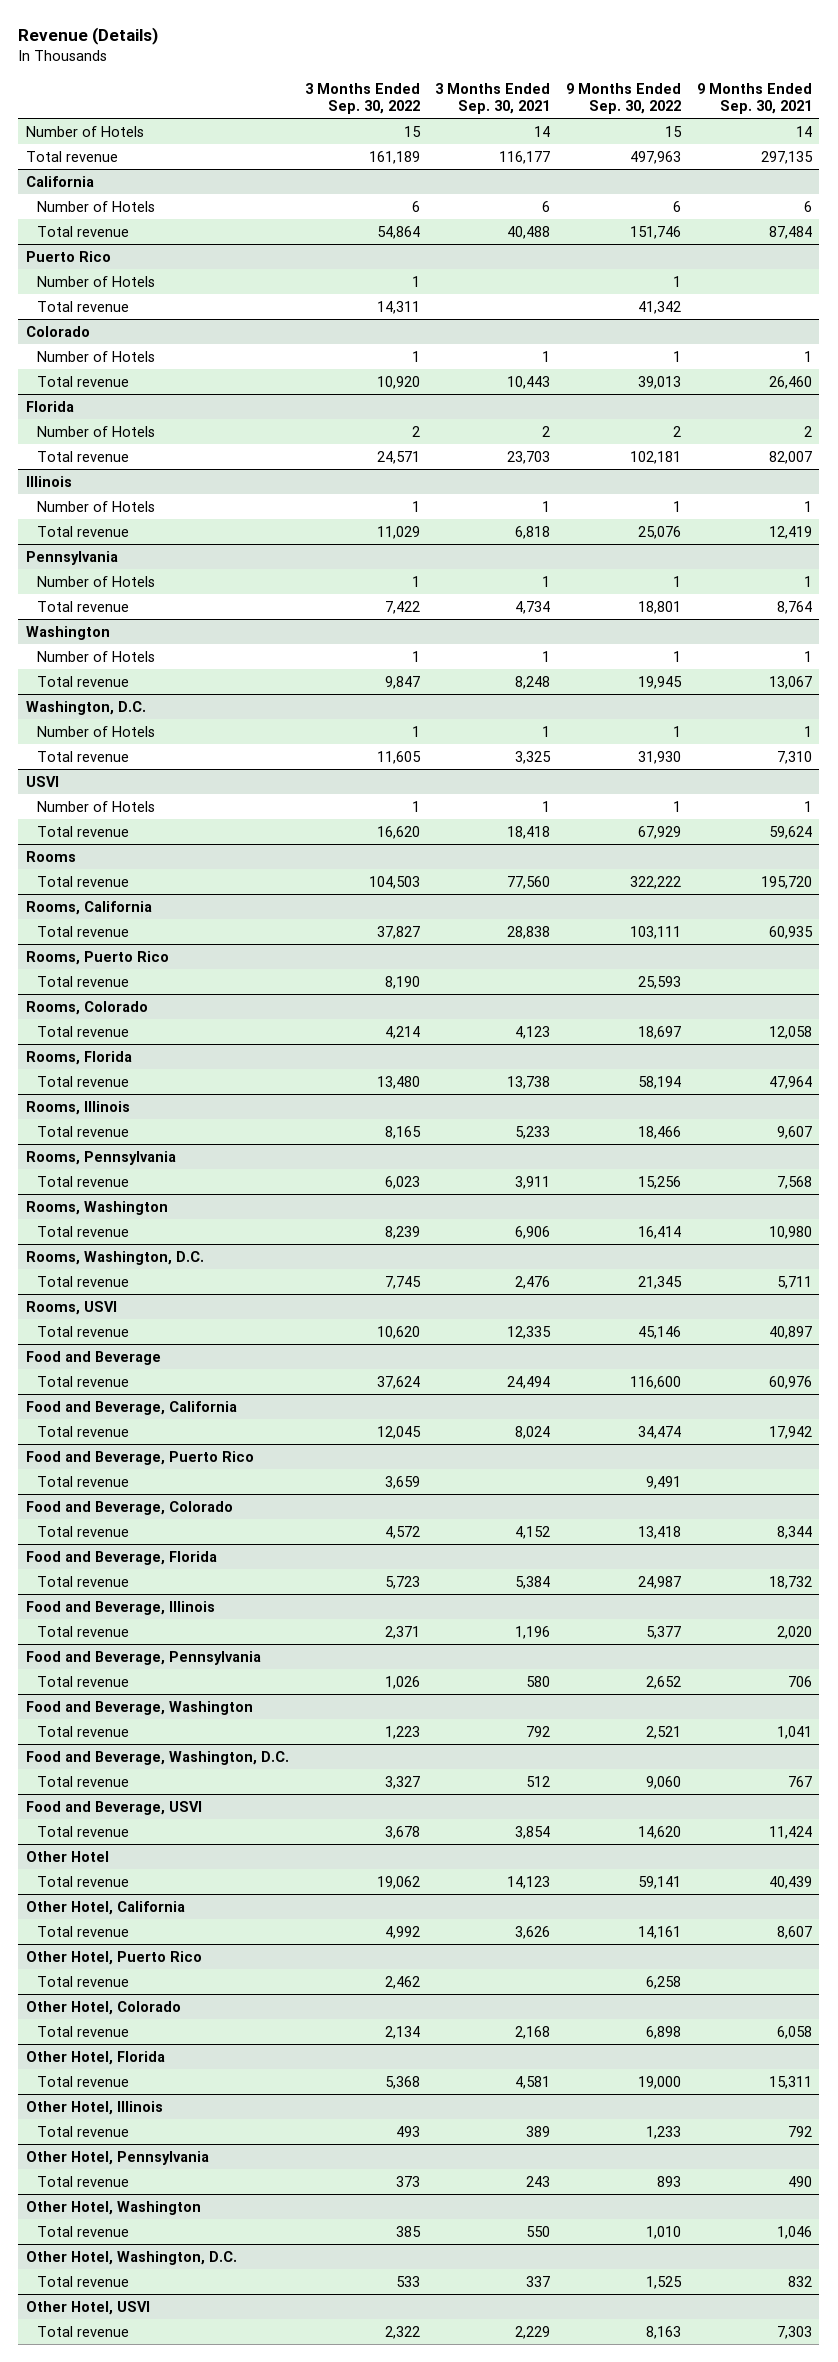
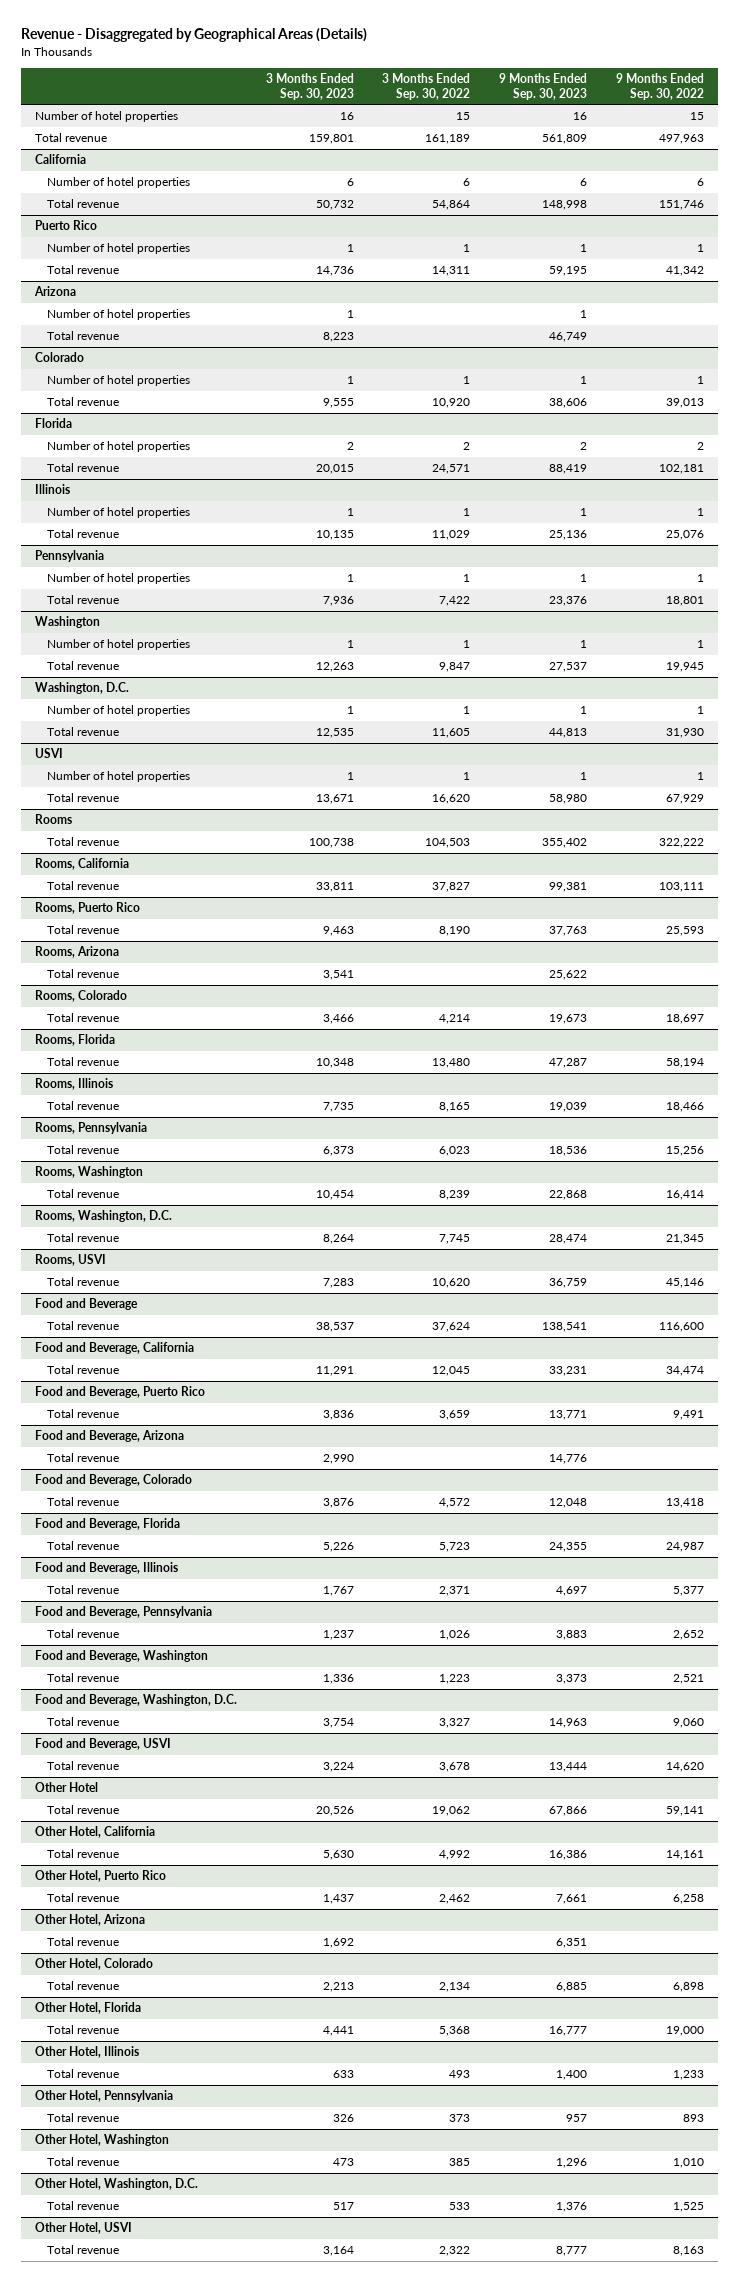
[18,27,159,46] Revenue (Details) -> [20,28,367,43] Revenue - Disaggregated by Geographical Areas (Details)
[435,82,551,115] 3 Months Ended Sep. 30, 2021 -> none
[696,82,812,115] 9 Months Ended Sep. 30, 2021 -> none
none -> [265,73,354,100] 3 Months Ended Sep. 30, 2023
none -> [499,73,588,100] 9 Months Ended Sep. 30, 2023
[26,125,145,137] Number of Hotels -> [35,111,179,123] Number of hotel properties
[37,200,156,212] Number of Hotels -> [46,177,190,189] Number of hotel properties
[37,275,156,287] Number of Hotels -> [46,243,190,255] Number of hotel properties
none -> [34,286,77,297] Arizona
none -> [46,309,190,321] Number of hotel properties
none -> [46,331,119,341] Total revenue
[37,350,156,362] Number of Hotels -> [46,375,190,387] Number of hotel properties
[37,425,156,437] Number of Hotels -> [46,441,190,453] Number of hotel properties
[37,500,156,512] Number of Hotels -> [46,507,190,519] Number of hotel properties
[37,575,156,587] Number of Hotels -> [46,573,190,585] Number of hotel properties
[37,650,156,662] Number of Hotels -> [46,639,190,651] Number of hotel properties
[37,725,156,737] Number of Hotels -> [46,705,190,717] Number of hotel properties
[37,800,156,812] Number of Hotels -> [46,771,190,783] Number of hotel properties
none -> [35,946,120,959] Rooms, Arizona
none -> [46,969,119,979] Total revenue
none -> [35,1430,185,1443] Food and Beverage, Arizona
none -> [46,1453,119,1463] Total revenue
none -> [35,1914,146,1927] Other Hotel, Arizona
none -> [46,1937,119,1947] Total revenue

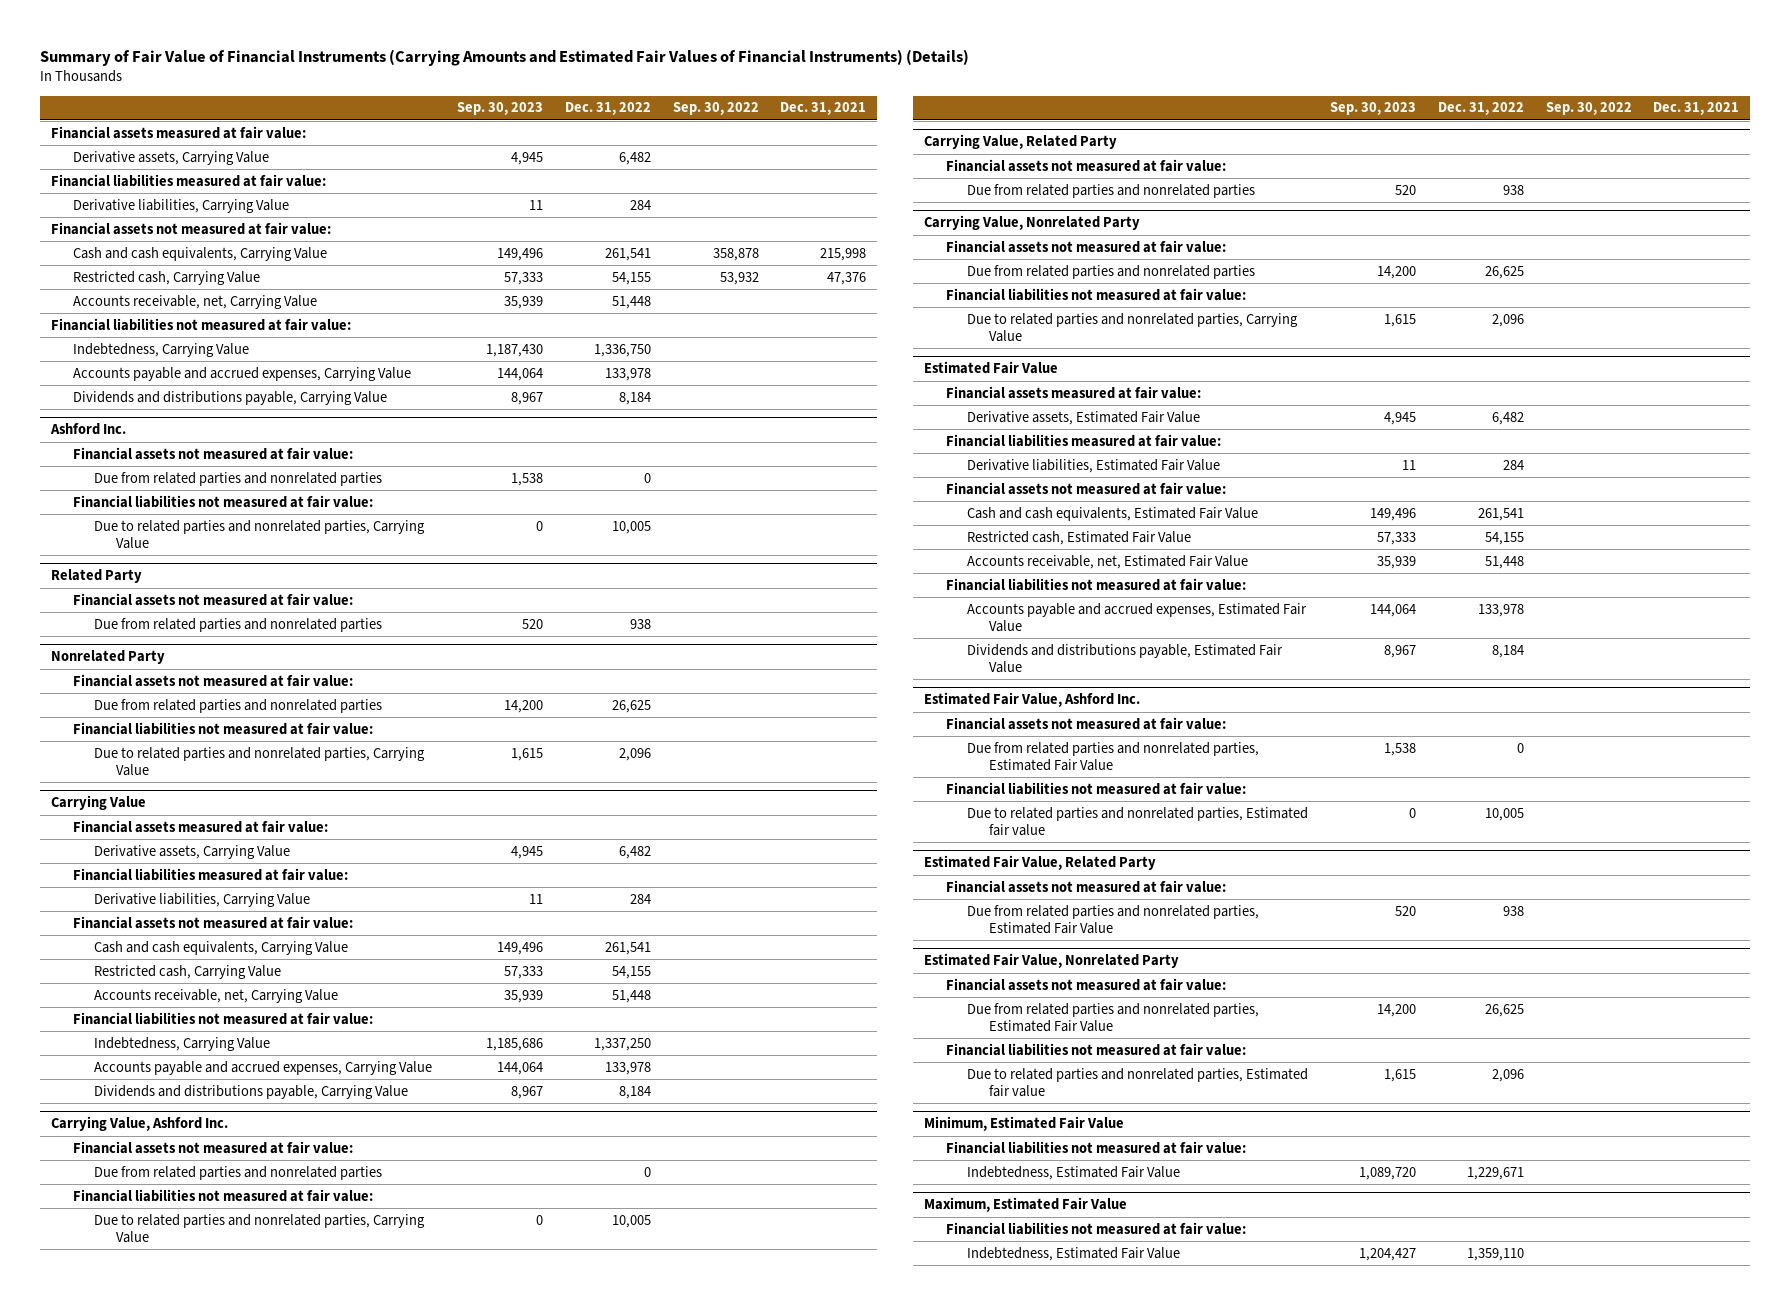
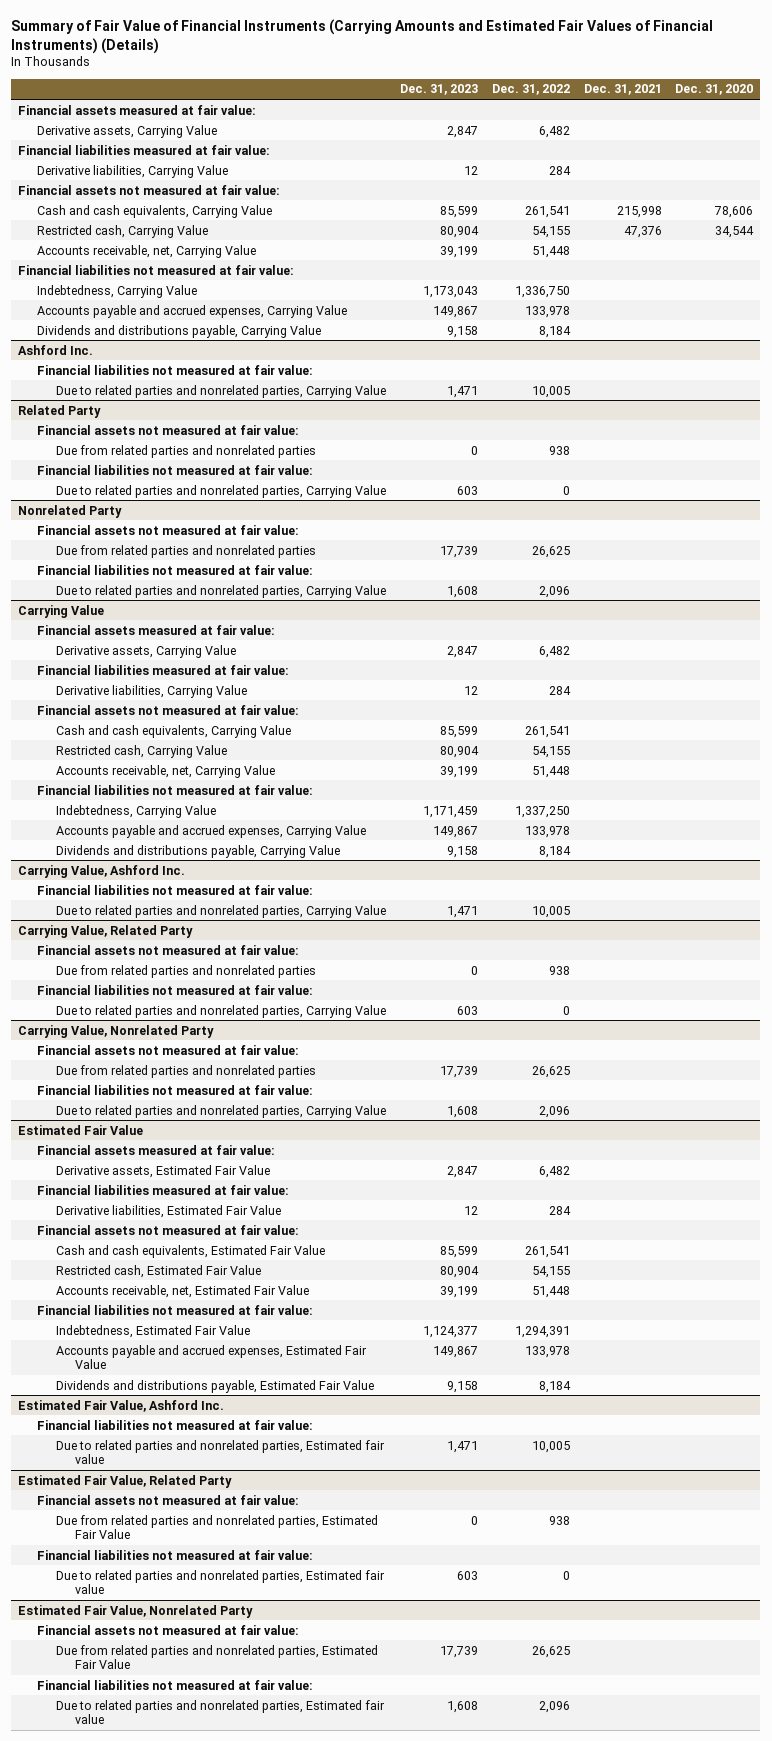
[457,102,544,116] Sep. 30, 2023 -> none
[672,102,759,116] Sep. 30, 2022 -> none
none -> [399,84,478,96] Dec. 31, 2023
none -> [675,84,754,96] Dec. 31, 2020
[72,446,353,460] Financial assets not measured at fair value: -> none
[94,471,383,486] Due from related parties and nonrelated parties -> none
none -> [37,464,314,475] Financial liabilities not measured at fair value:
none -> [55,484,386,498] Due to related parties and nonrelated parties, Carrying Value
[72,1140,353,1154] Financial assets not measured at fair value: -> none
[94,1165,383,1180] Due from related parties and nonrelated parties -> none
none -> [37,984,314,995] Financial liabilities not measured at fair value:
none -> [55,1004,386,1018] Due to related parties and nonrelated parties, Carrying Value
none -> [55,1324,250,1338] Indebtedness, Estimated Fair Value
[945,716,1226,730] Financial assets not measured at fair value: -> none
[967,741,1260,771] Due from related parties and nonrelated parties, Estimated Fair Value -> none
none -> [37,1549,314,1560] Financial liabilities not measured at fair value:
none -> [55,1569,385,1595] Due to related parties and nonrelated parties, Estimated fair value
[923,1116,1124,1132] Minimum, Estimated Fair Value -> none
[945,1140,1246,1154] Financial liabilities not measured at fair value: -> none
[967,1165,1181,1180] Indebtedness, Estimated Fair Value -> none
[923,1197,1127,1213] Maximum, Estimated Fair Value -> none
[945,1221,1246,1235] Financial liabilities not measured at fair value: -> none
[967,1246,1181,1261] Indebtedness, Estimated Fair Value -> none

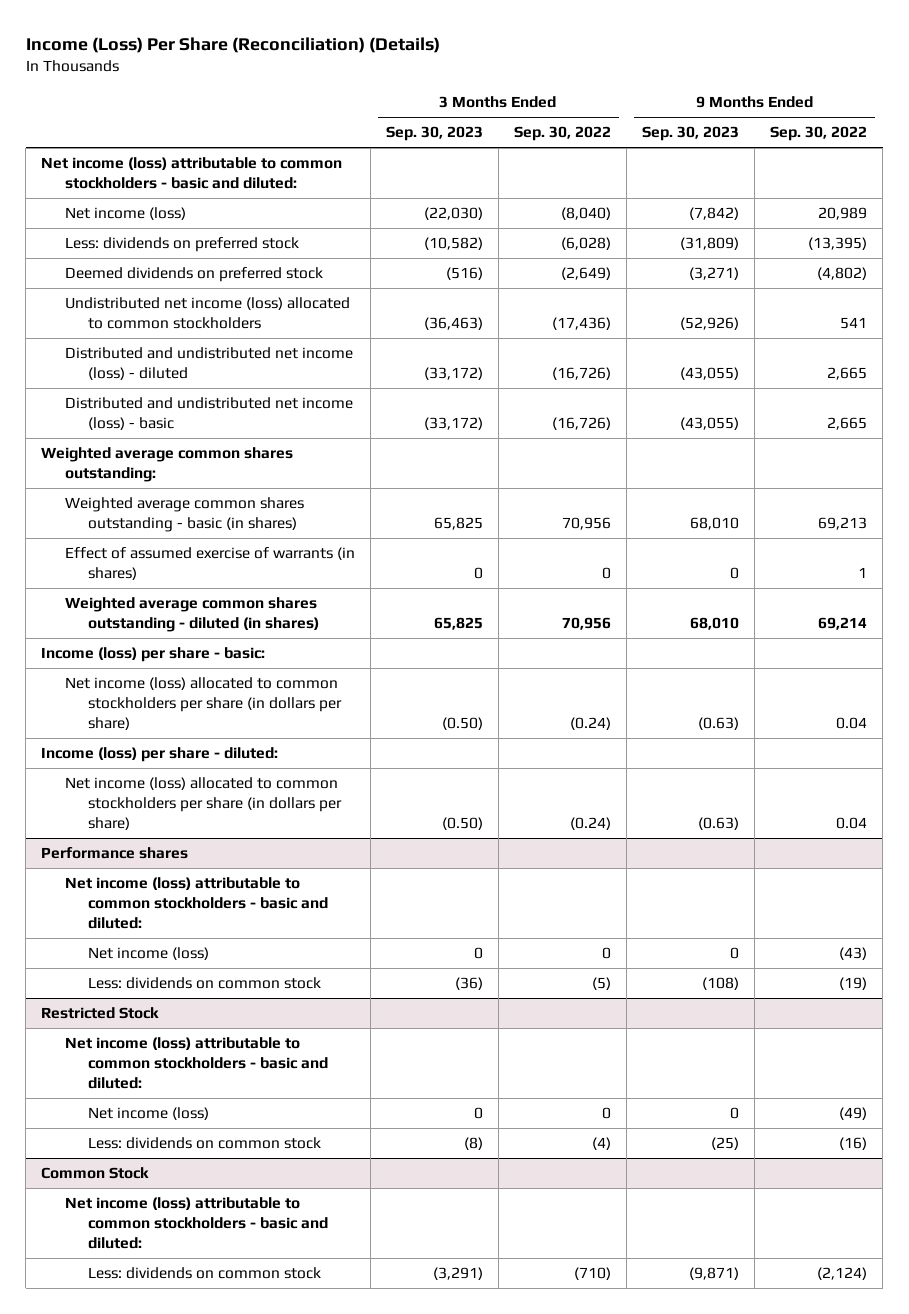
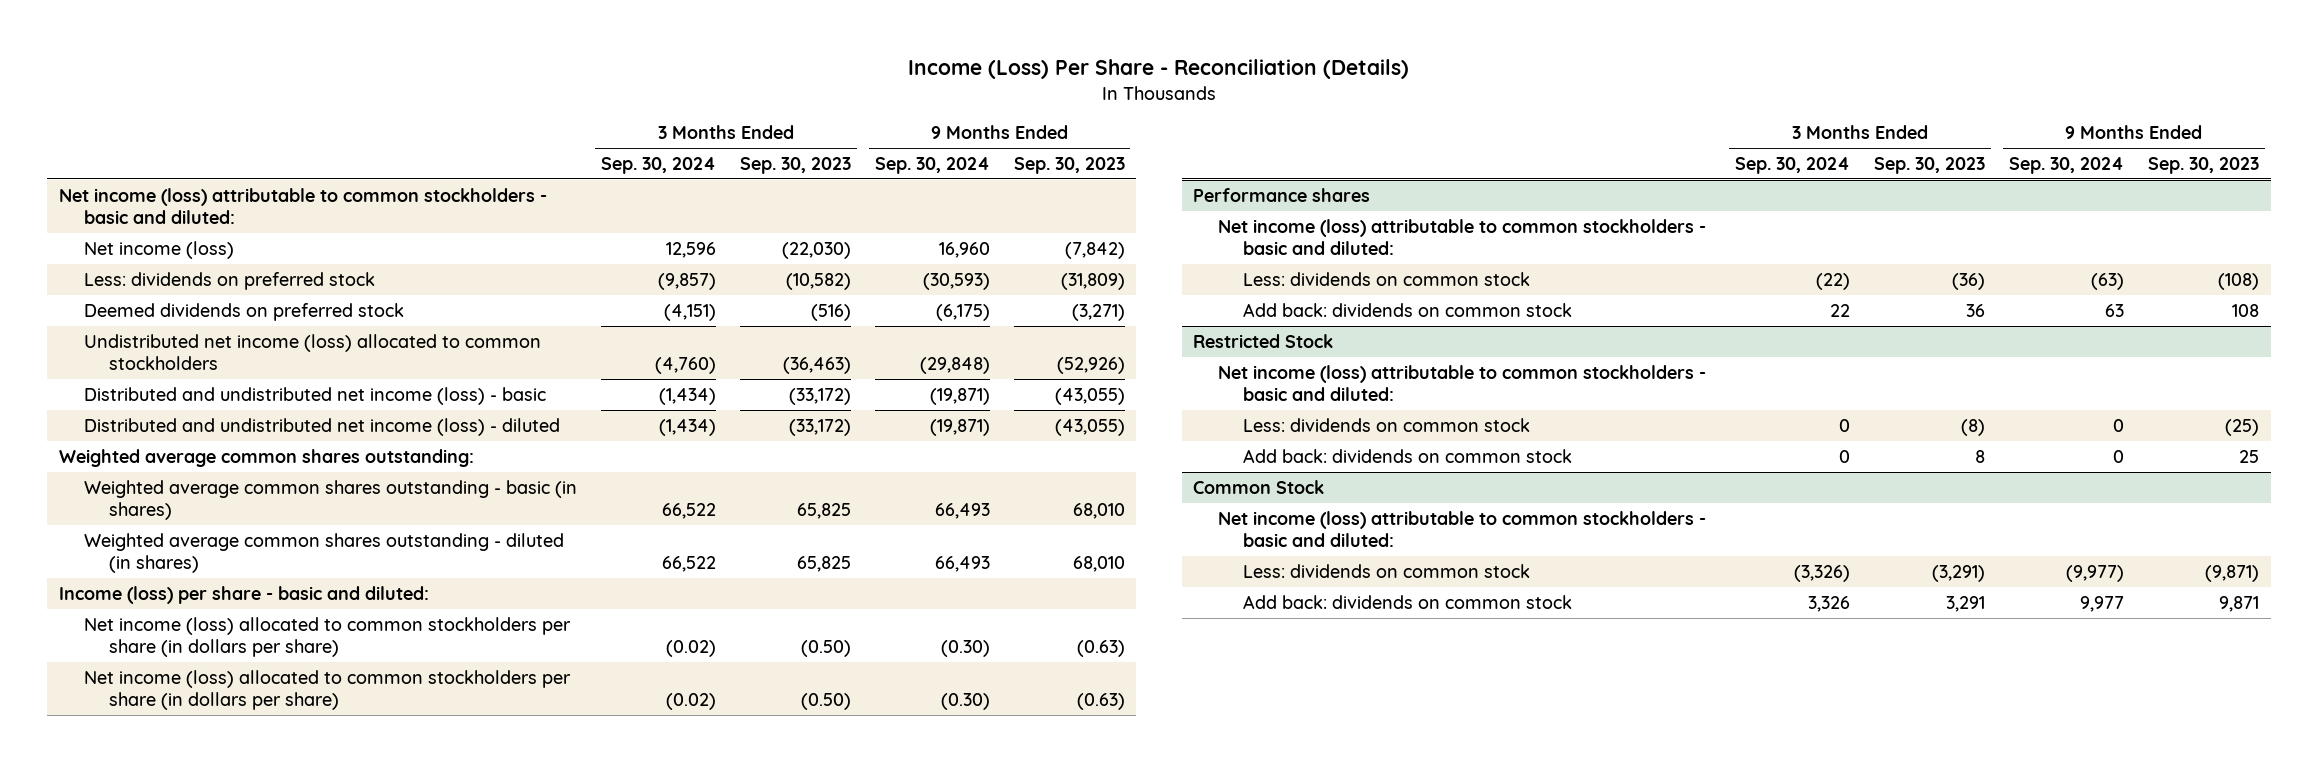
[25,37,440,54] Income (Loss) Per Share (Reconciliation) (Details) -> [908,59,1410,80] Income (Loss) Per Share - Reconciliation (Details)
[514,126,612,142] Sep. 30, 2022 -> none
[770,126,868,142] Sep. 30, 2022 -> none
none -> [600,157,716,175] Sep. 30, 2024
none -> [874,157,990,175] Sep. 30, 2024
[64,347,353,381] Distributed and undistributed net income (loss) - diluted -> [84,417,561,436] Distributed and undistributed net income (loss) - diluted
[64,547,355,581] Effect of assumed exercise of warrants (in shares) -> none
[41,647,266,663] Income (loss) per share - basic: -> [59,585,430,604] Income (loss) per share - basic and diluted:
[41,747,279,763] Income (loss) per share - diluted: -> none
[88,947,210,961] Net income (loss) -> none
none -> [1242,302,1572,317] Add back: dividends on common stock
[88,1107,210,1121] Net income (loss) -> none
none -> [1242,448,1572,463] Add back: dividends on common stock
none -> [1242,594,1572,609] Add back: dividends on common stock

